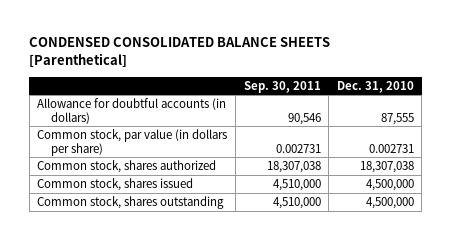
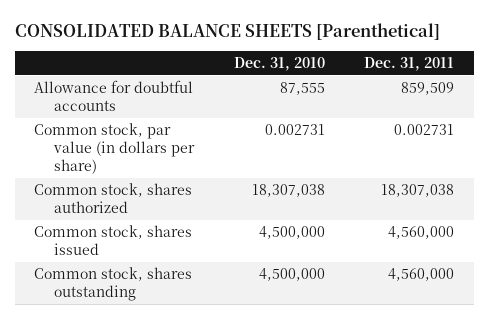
[29,37,331,69] CONDENSED CONSOLIDATED BALANCE SHEETS [Parenthetical] -> [14,22,440,40] CONSOLIDATED BALANCE SHEETS [Parenthetical]
[243,80,321,93] Sep. 30, 2011 -> none
none -> [363,57,454,72] Dec. 31, 2011
[37,98,227,124] Allowance for doubtful accounts (in dollars) -> [34,80,194,112] Allowance for doubtful accounts

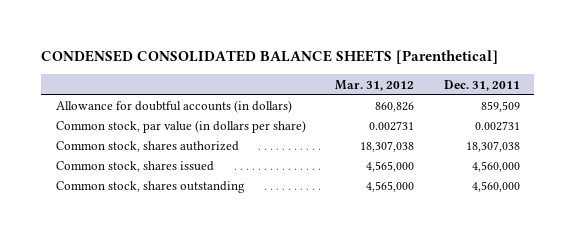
[14,22,440,40] CONSOLIDATED BALANCE SHEETS [Parenthetical] -> [41,50,499,65] CONDENSED CONSOLIDATED BALANCE SHEETS [Parenthetical]
[233,57,325,72] Dec. 31, 2010 -> none
none -> [335,79,415,91] Mar. 31, 2012
[34,80,194,112] Allowance for doubtful accounts -> [55,100,292,114] Allowance for doubtful accounts (in dollars)

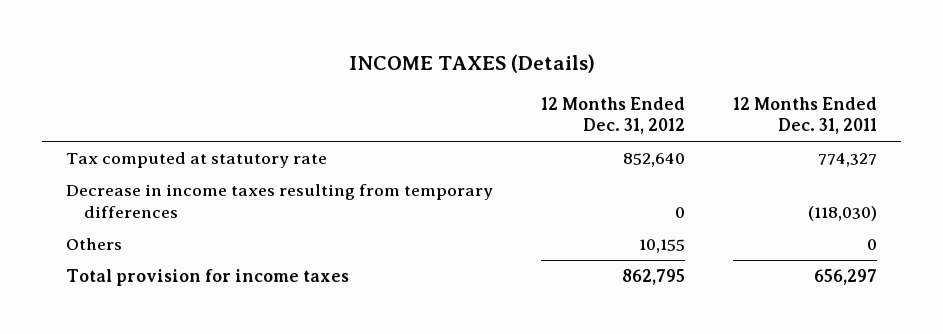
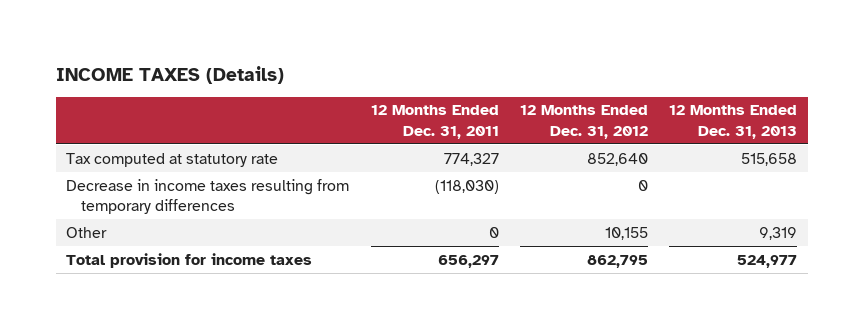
none -> [669,105,798,139] 12 Months Ended Dec. 31, 2013
[66,238,123,251] Others -> [66,226,108,238] Other

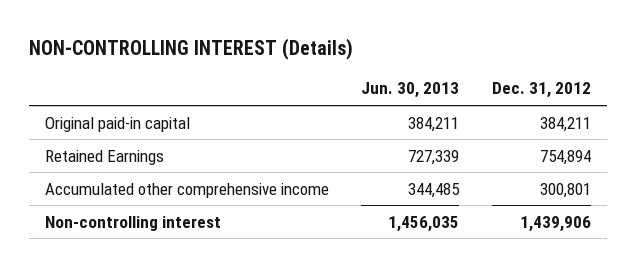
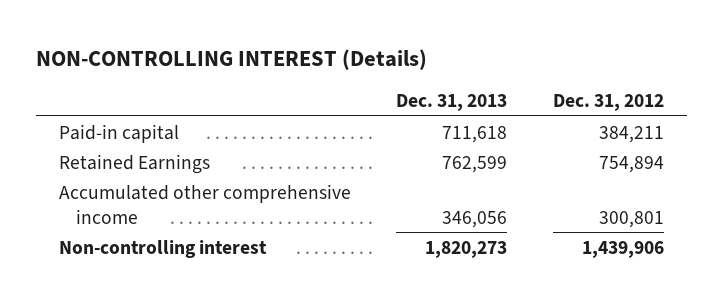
[361,82,460,99] Jun. 30, 2013 -> none
none -> [396,94,508,112] Dec. 31, 2013
[44,116,190,132] Original paid-in capital -> [58,123,179,143] Paid-in capital

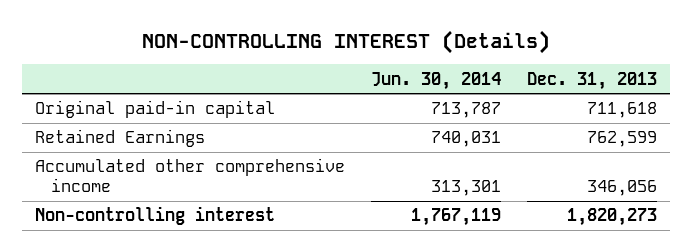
[552,94,664,112] Dec. 31, 2012 -> none
none -> [370,71,501,90] Jun. 30, 2014
[58,123,179,143] Paid-in capital -> [34,100,275,119] Original paid-in capital

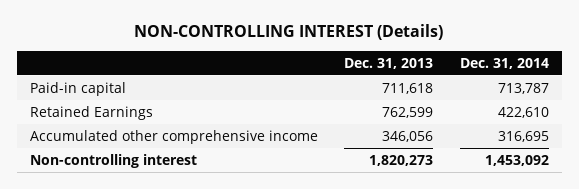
[370,71,501,90] Jun. 30, 2014 -> none
none -> [459,57,549,69] Dec. 31, 2014
[34,100,275,119] Original paid-in capital -> [29,81,126,96] Paid-in capital

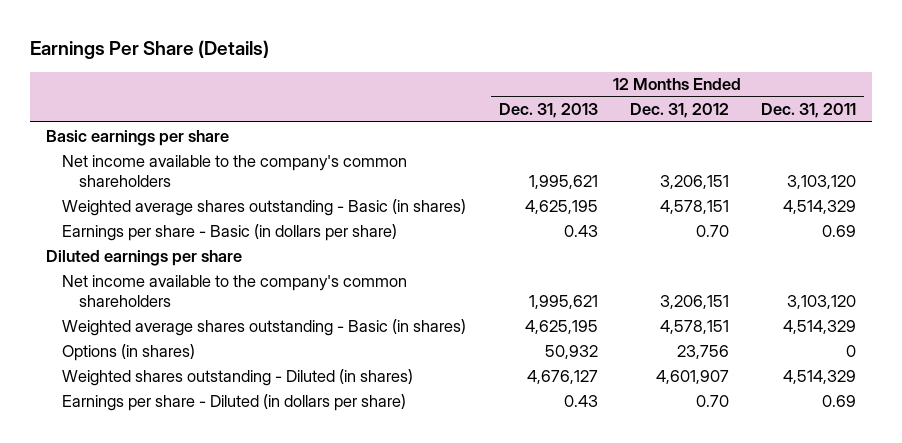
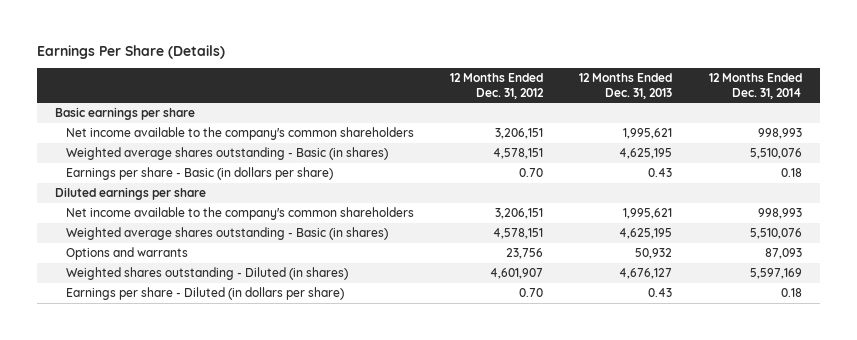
[761,103,857,119] Dec. 31, 2011 -> none
none -> [708,73,802,99] 12 Months Ended Dec. 31, 2014
[62,343,196,361] Options (in shares) -> [66,247,189,261] Options and warrants

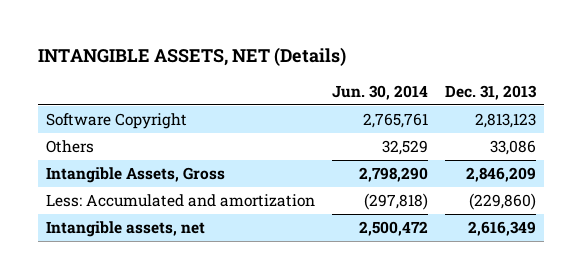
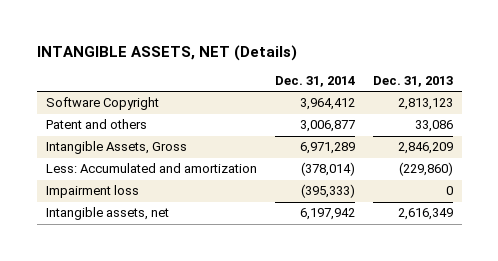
[331,84,428,100] Jun. 30, 2014 -> none
none -> [274,75,355,87] Dec. 31, 2014
[46,140,95,154] Others -> [45,119,147,130] Patent and others
none -> [45,185,139,199] Impairment loss

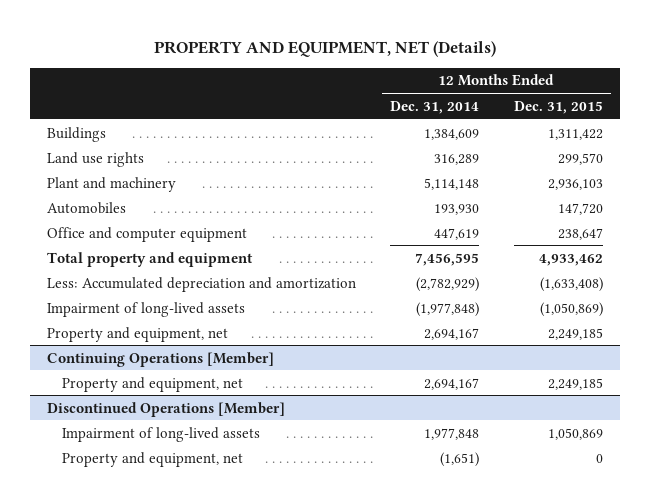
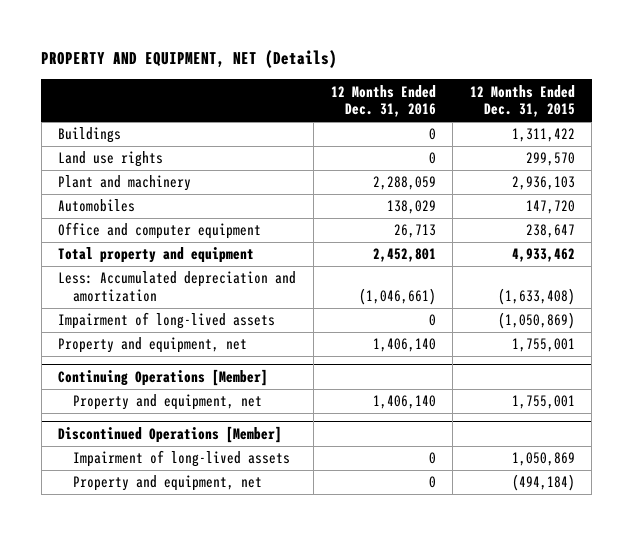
[390,100,480,114] Dec. 31, 2014 -> none
none -> [330,84,436,118] 12 Months Ended Dec. 31, 2016
[547,327,603,340] 2,249,185 -> [511,338,575,353] 1,755,001
[547,377,603,390] 2,249,185 -> [511,395,575,410] 1,755,001
[595,453,603,463] 0 -> [511,474,575,492] (494,184)

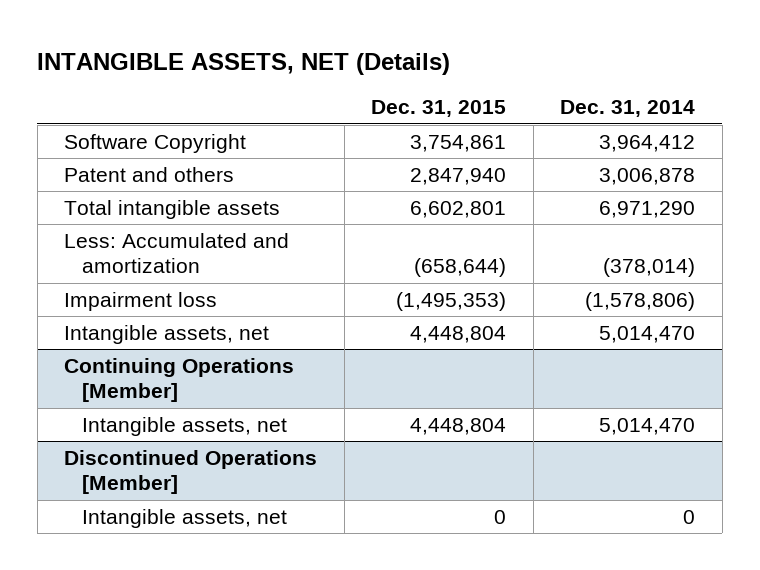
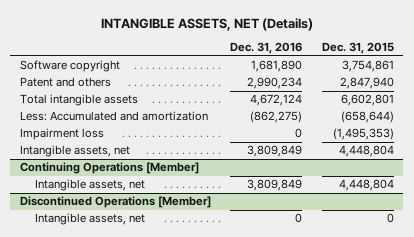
[560,100,696,118] Dec. 31, 2014 -> none
none -> [230,42,303,55] Dec. 31, 2016
[64,133,247,153] Software Copyright -> [19,60,120,73] Software copyright

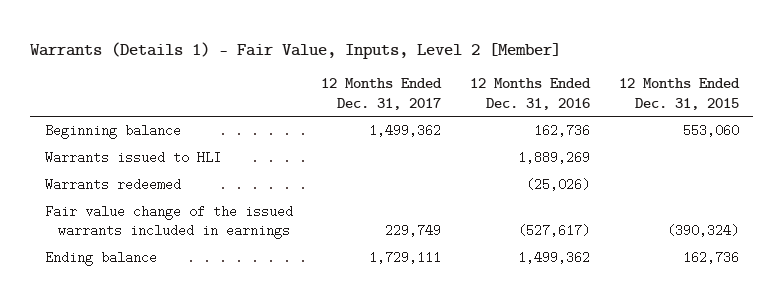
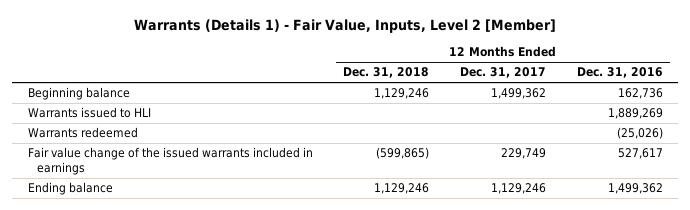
[619,78,741,110] 12 Months Ended Dec. 31, 2015 -> none
none -> [343,67,430,79] Dec. 31, 2018
[518,224,591,238] (527,617) -> [617,148,663,160] 527,617
[369,251,442,265] 1,729,111 -> [490,183,546,195] 1,129,246

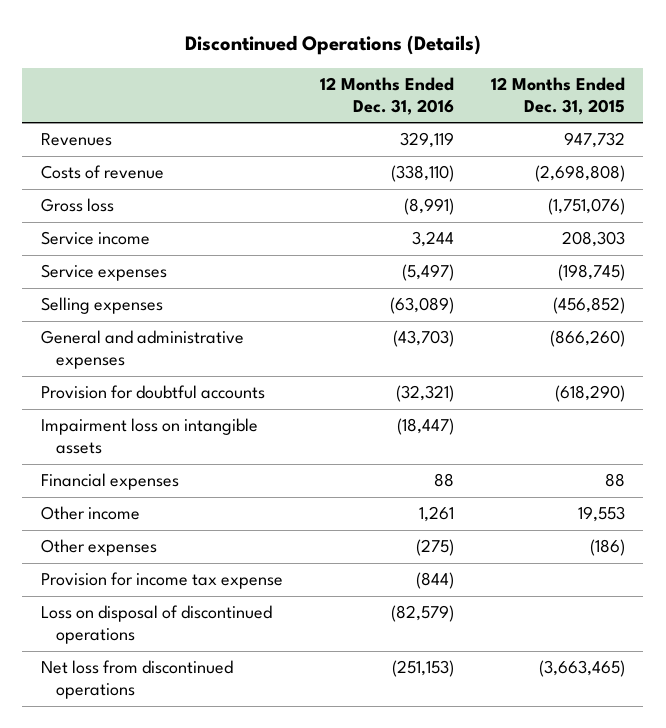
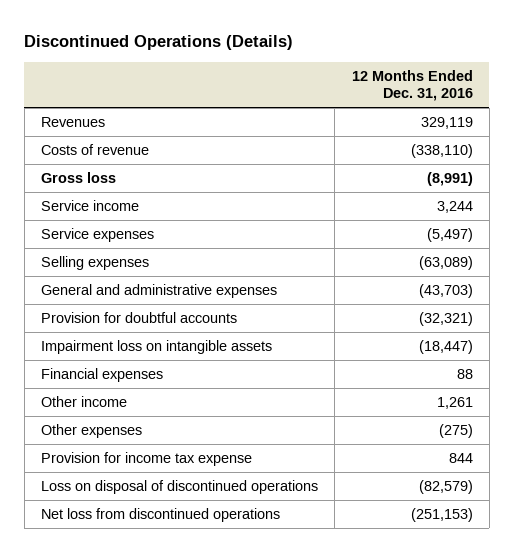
[490,77,625,115] 12 Months Ended Dec. 31, 2015 -> none
[415,572,454,590] (844) -> [448,453,473,464] 844

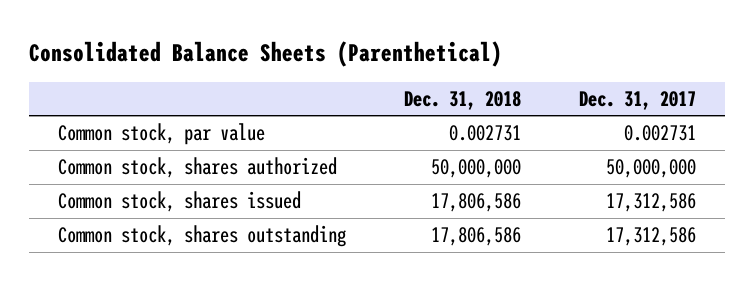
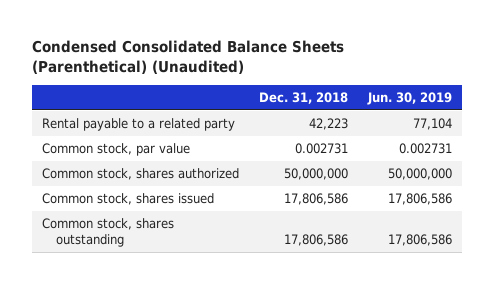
[28,41,502,68] Consolidated Balance Sheets (Parenthetical) -> [31,39,344,74] Condensed Consolidated Balance Sheets (Parenthetical) (Unaudited)
[579,90,697,110] Dec. 31, 2017 -> none
none -> [367,91,453,105] Jun. 30, 2019
none -> [41,118,235,132] Rental payable to a related party

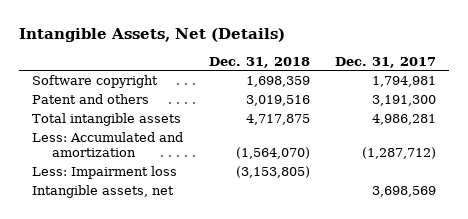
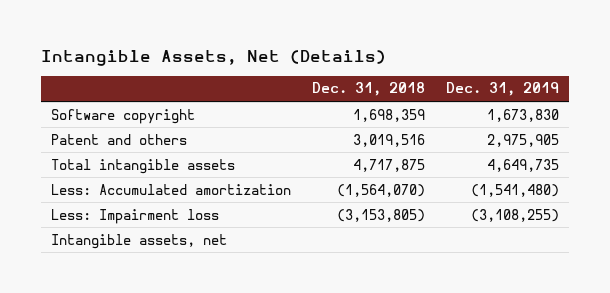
[335,56,437,68] Dec. 31, 2017 -> none
none -> [445,82,559,97] Dec. 31, 2019
[31,131,183,157] Less: Accumulated and amortization -> [51,183,292,195] Less: Accumulated amortization

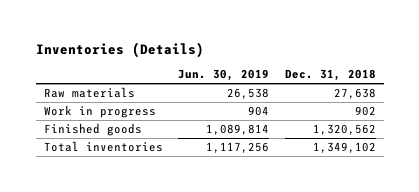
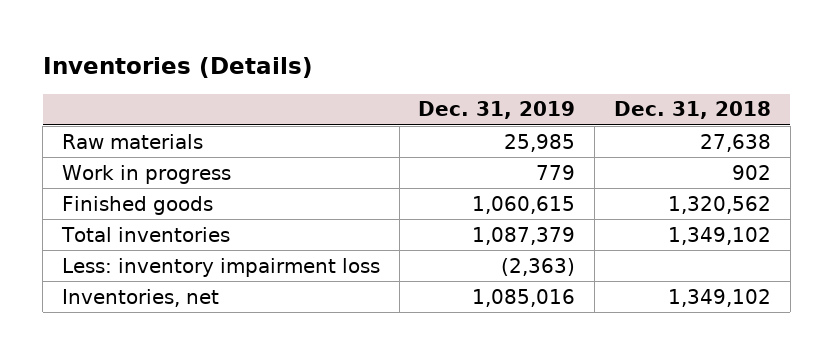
[178,69,270,82] Jun. 30, 2019 -> none
none -> [418,101,576,120] Dec. 31, 2019
none -> [61,257,380,277] Less: inventory impairment loss
none -> [61,288,219,307] Inventories, net

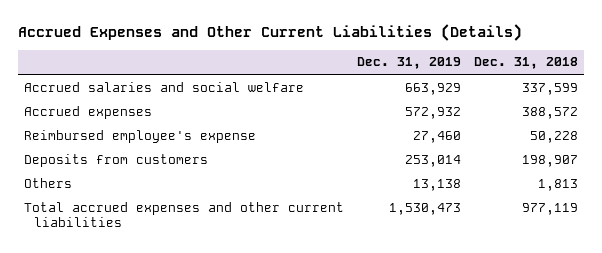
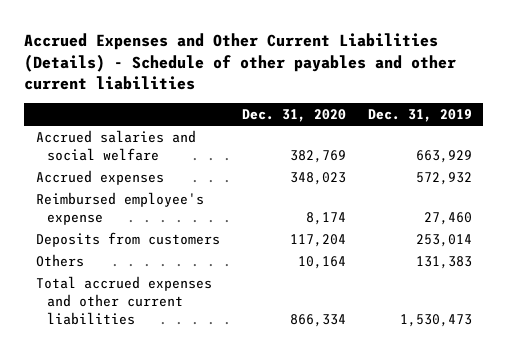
[17,24,522,42] Accrued Expenses and Other Current Liabilities (Details) -> [24,33,457,91] Accrued Expenses and Other Current Liabilities (Details) - Schedule of other payables and other current liabilities
[473,57,578,70] Dec. 31, 2018 -> none
none -> [241,109,346,123] Dec. 31, 2020
[412,178,461,191] 13,138 -> [415,255,472,269] 131,383

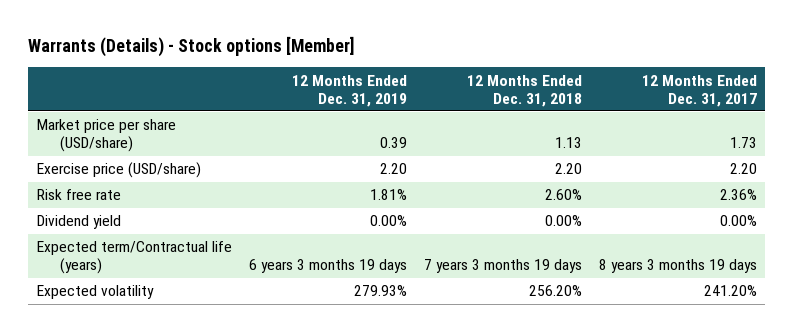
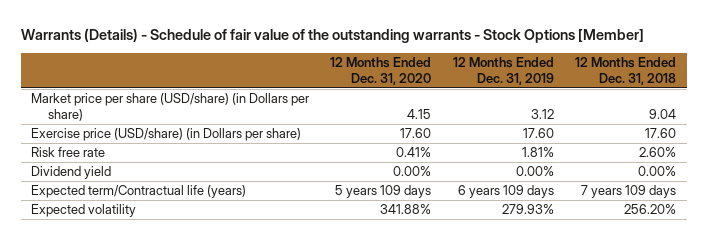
[28,35,355,57] Warrants (Details) - Stock options [Member] -> [20,28,644,44] Warrants (Details) - Schedule of fair value of the outstanding warrants - Stock Options [Member]
[641,74,757,107] 12 Months Ended Dec. 31, 2017 -> none
none -> [330,57,432,85] 12 Months Ended Dec. 31, 2020
[36,119,176,153] Market price per share (USD/share) -> [31,93,310,121] Market price per share (USD/share) (in Dollars per share)
[379,137,407,149] 0.39 -> [530,108,554,119] 3.12
[554,137,582,149] 1.13 -> [648,108,676,119] 9.04
[36,162,201,179] Exercise price (USD/share) -> [31,128,302,142] Exercise price (USD/share) (in Dollars per share)
[379,163,407,175] 2.20 -> [522,128,554,139] 17.60
[554,163,582,175] 2.20 -> [644,128,676,139] 17.60
[248,259,407,274] 6 years 3 months 19 days -> [457,185,554,199] 6 years 109 days
[423,259,582,274] 7 years 3 months 19 days -> [580,185,676,199] 7 years 109 days

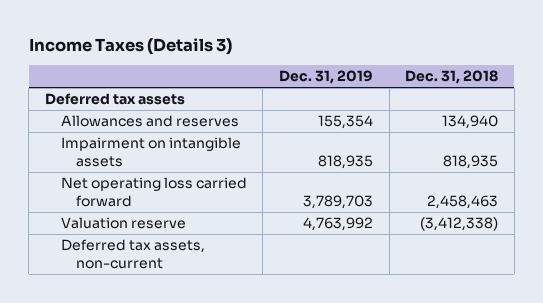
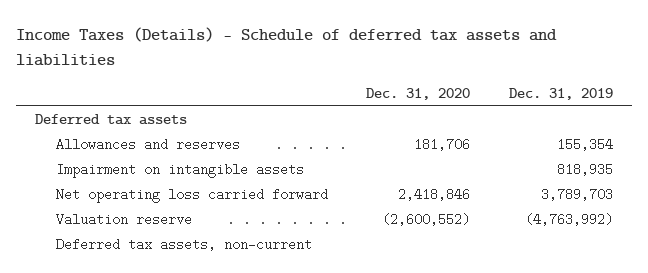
[28,37,232,55] Income Taxes (Details 3) -> [16,27,558,66] Income Taxes (Details) - Schedule of deferred tax assets and liabilities
[405,70,499,85] Dec. 31, 2018 -> none
none -> [366,87,471,100] Dec. 31, 2020
[302,217,373,232] 4,763,992 -> [524,213,613,227] (4,763,992)

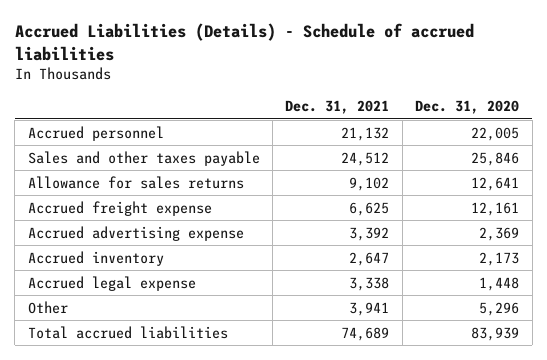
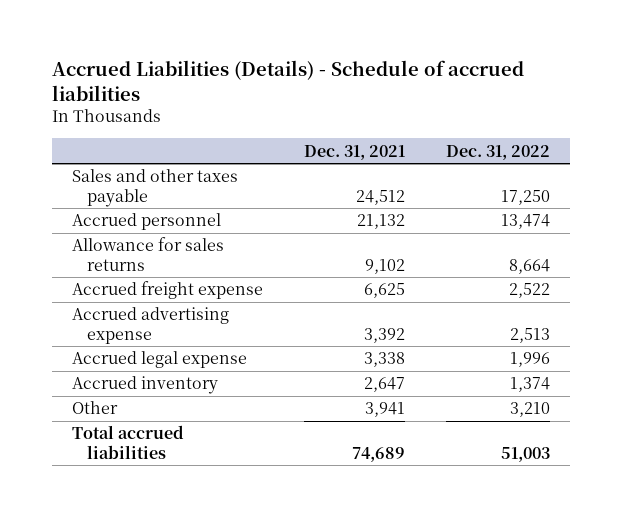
[415,100,520,115] Dec. 31, 2020 -> none
none -> [445,144,550,160] Dec. 31, 2022
[27,125,164,141] Accrued personnel -> [71,213,221,231] Accrued personnel
[27,250,164,266] Accrued inventory -> [71,376,218,395] Accrued inventory

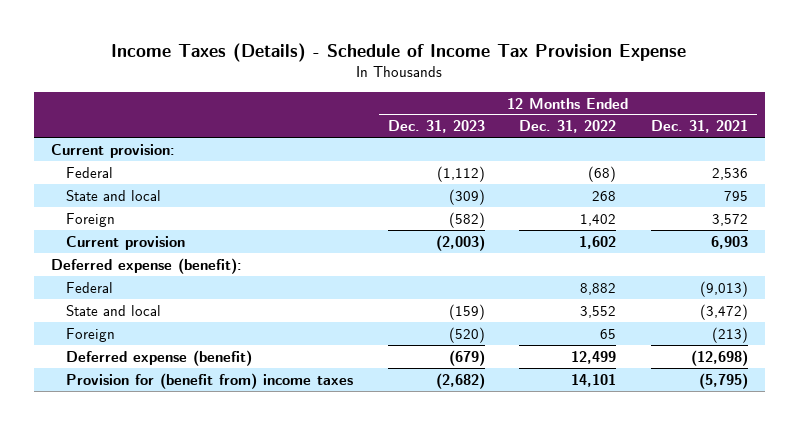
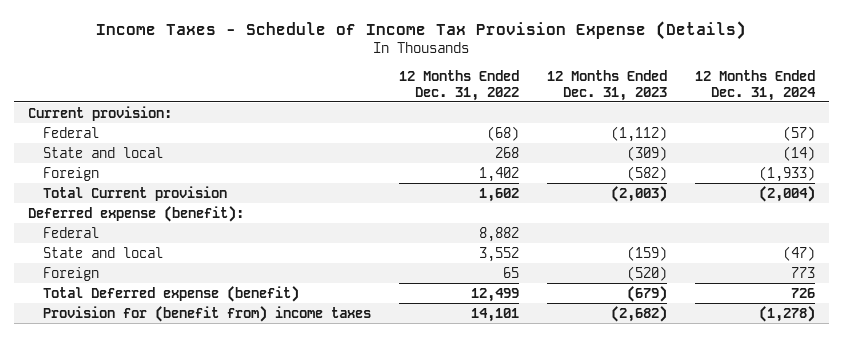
[111,42,687,62] Income Taxes (Details) - Schedule of Income Tax Provision Expense -> [96,20,747,40] Income Taxes - Schedule of Income Tax Provision Expense (Details)
[651,120,749,134] Dec. 31, 2021 -> none
none -> [694,70,816,101] 12 Months Ended Dec. 31, 2024
[66,235,186,250] Current provision -> [43,185,228,201] Total Current provision
[66,349,253,366] Deferred expense (benefit) -> [43,285,300,302] Total Deferred expense (benefit)

